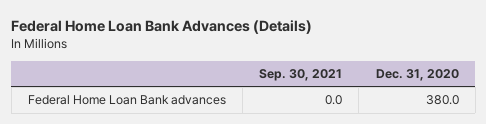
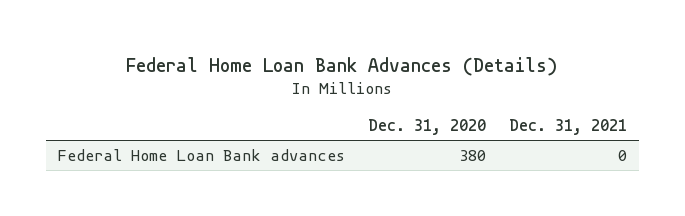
[259,68,343,81] Sep. 30, 2021 -> none
none -> [509,119,628,136] Dec. 31, 2021
[425,95,459,106] 380.0 -> [459,150,487,162] 380

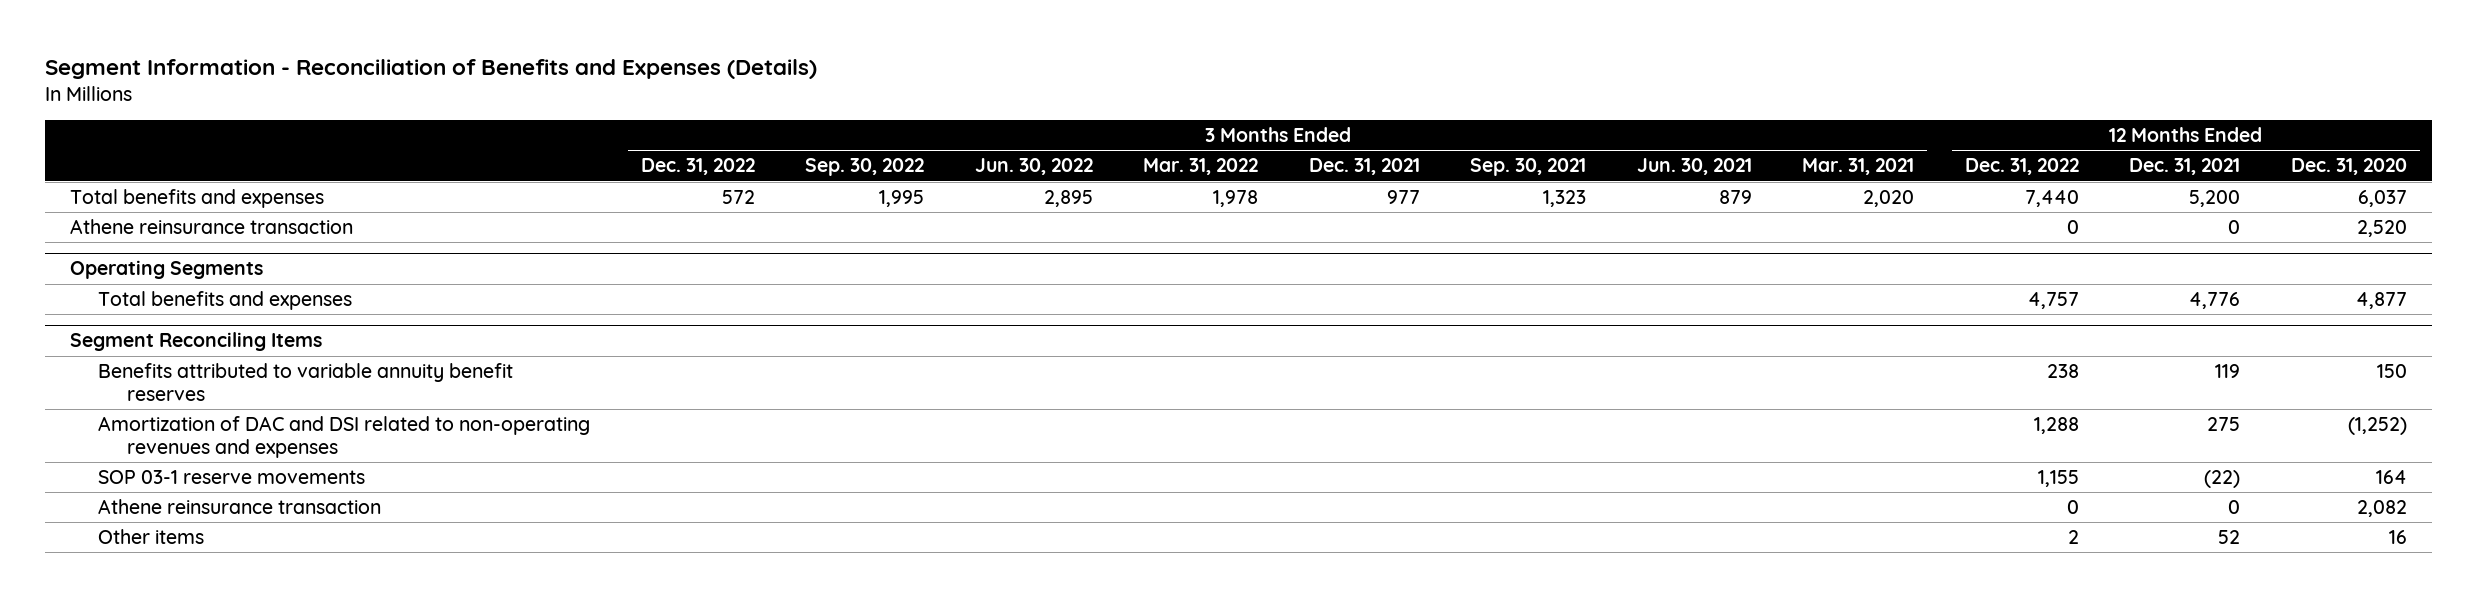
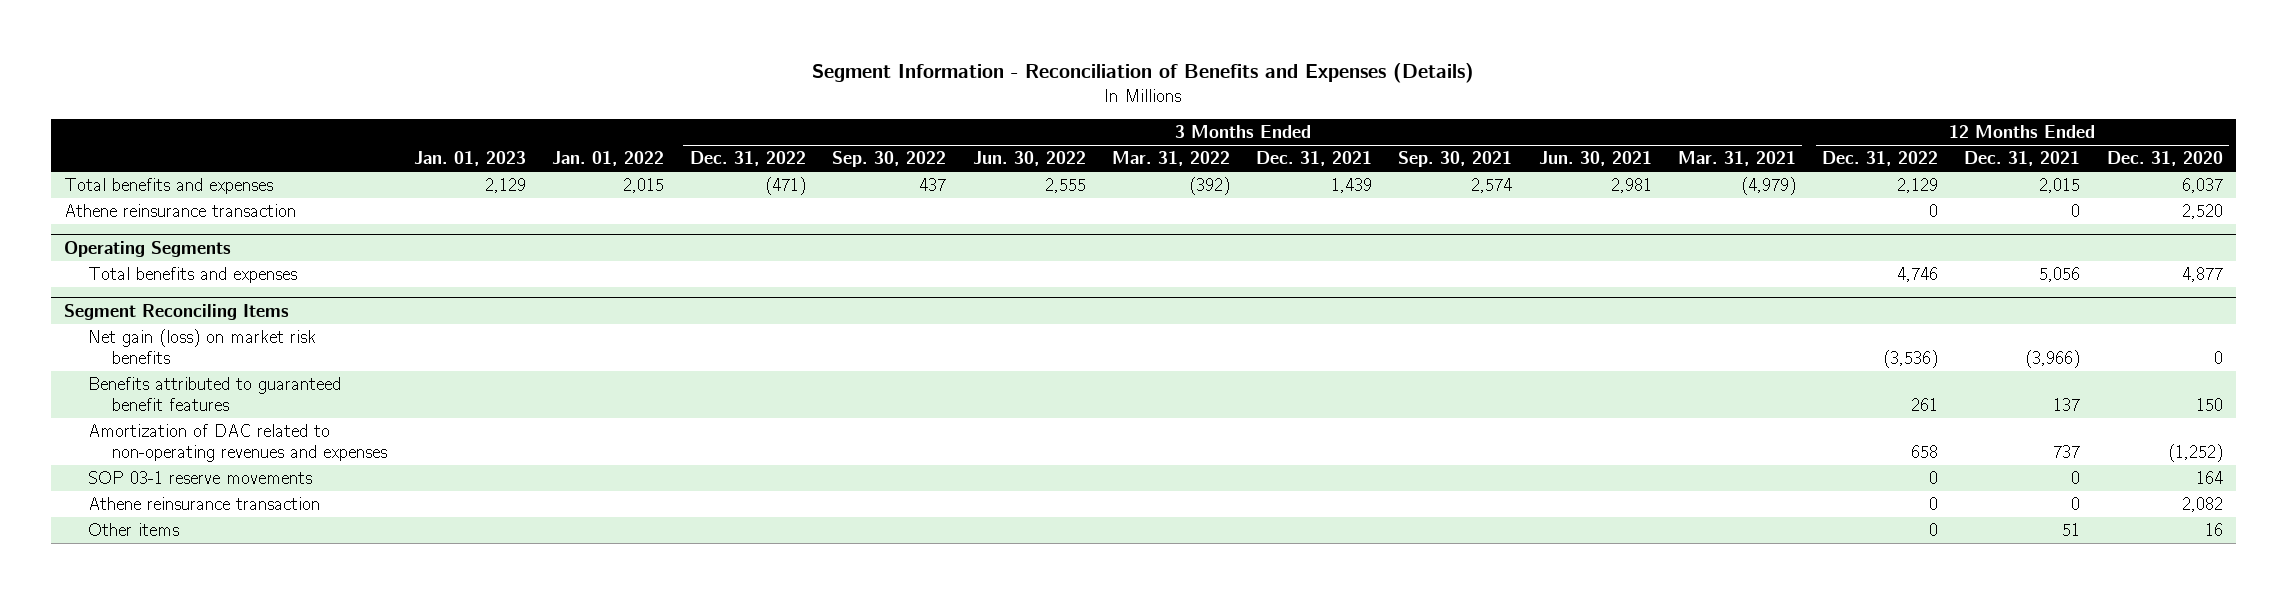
none -> [413,151,526,167] Jan. 01, 2023
none -> [551,151,664,167] Jan. 01, 2022
[721,189,755,204] 572 -> [765,177,807,196] (471)
[879,189,925,207] 1,995 -> [919,178,947,192] 437
[1043,189,1093,207] 2,895 -> [1044,178,1086,194] 2,555
[1213,189,1259,207] 1,978 -> [1188,177,1230,196] (392)
[1386,189,1420,204] 977 -> [1331,178,1373,194] 1,439
[1543,189,1587,207] 1,323 -> [1471,178,1513,194] 2,574
[1718,189,1752,204] 879 -> [1610,178,1652,194] 2,981
[1863,189,1915,207] 2,020 -> [1740,177,1796,196] (4,979)
[2024,189,2079,207] 7,440 -> [1897,178,1939,194] 2,129
[2189,189,2241,207] 5,200 -> [2039,178,2081,194] 2,015
[2027,291,2079,309] 4,757 -> [1897,267,1939,283] 4,746
[2189,291,2241,309] 4,776 -> [2039,267,2081,283] 5,056
none -> [88,329,317,365] Net gain (loss) on market risk benefits
[98,362,514,401] Benefits attributed to variable annuity benefit reserves -> [88,377,342,412] Benefits attributed to guaranteed benefit features
[2046,363,2079,378] 238 -> [1911,398,1939,412] 261
[2215,363,2241,378] 119 -> [2053,398,2081,412] 137
[98,415,591,458] Amortization of DAC and DSI related to non-operating revenues and expenses -> [88,424,388,463] Amortization of DAC related to non-operating revenues and expenses
[2033,416,2079,434] 1,288 -> [1911,445,1939,459] 658
[2207,416,2241,431] 275 -> [2053,445,2081,459] 737
[2037,469,2079,487] 1,155 -> [1929,471,1939,485] 0
[2204,469,2241,488] (22) -> [2071,471,2081,485] 0
[2067,529,2079,544] 2 -> [1929,523,1939,537] 0
[2218,529,2241,544] 52 -> [2062,523,2081,537] 51

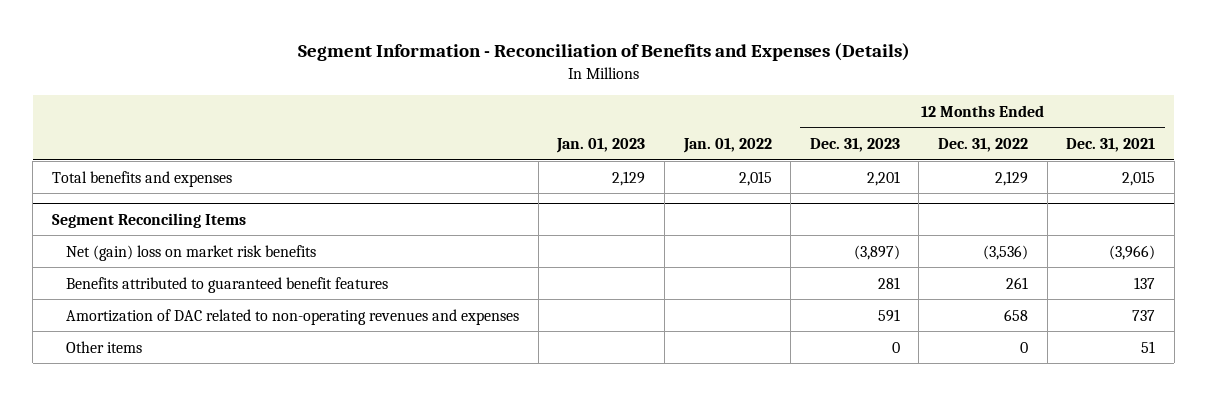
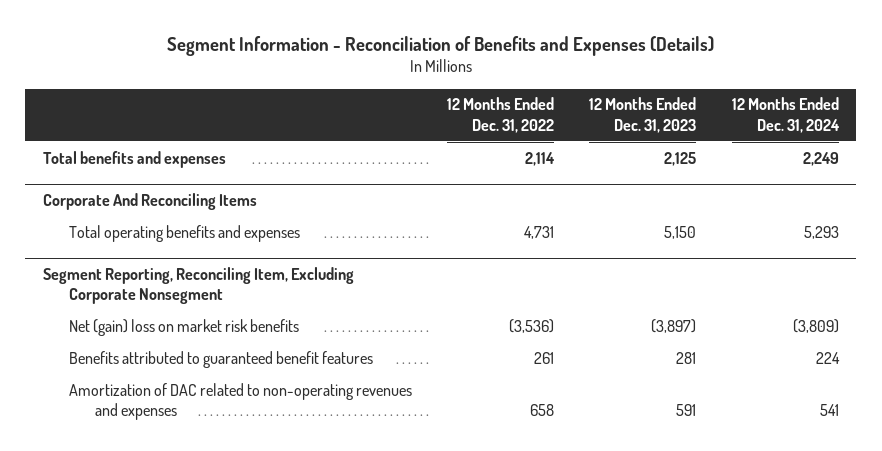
[556,137,646,153] Jan. 01, 2023 -> none
[682,137,772,153] Jan. 01, 2022 -> none
[1066,137,1156,152] Dec. 31, 2021 -> none
none -> [731,97,840,133] 12 Months Ended Dec. 31, 2024
[866,170,900,186] 2,201 -> [664,151,697,166] 2,125
[995,170,1029,186] 2,129 -> [525,151,556,166] 2,114
none -> [42,193,257,211] Corporate And Reconciling Items
none -> [68,224,300,242] Total operating benefits and expenses
[51,212,246,228] Segment Reconciling Items -> [42,267,354,305] Segment Reporting, Reconciling Item, Excluding Corporate Nonsegment
[66,340,143,353] Other items -> none

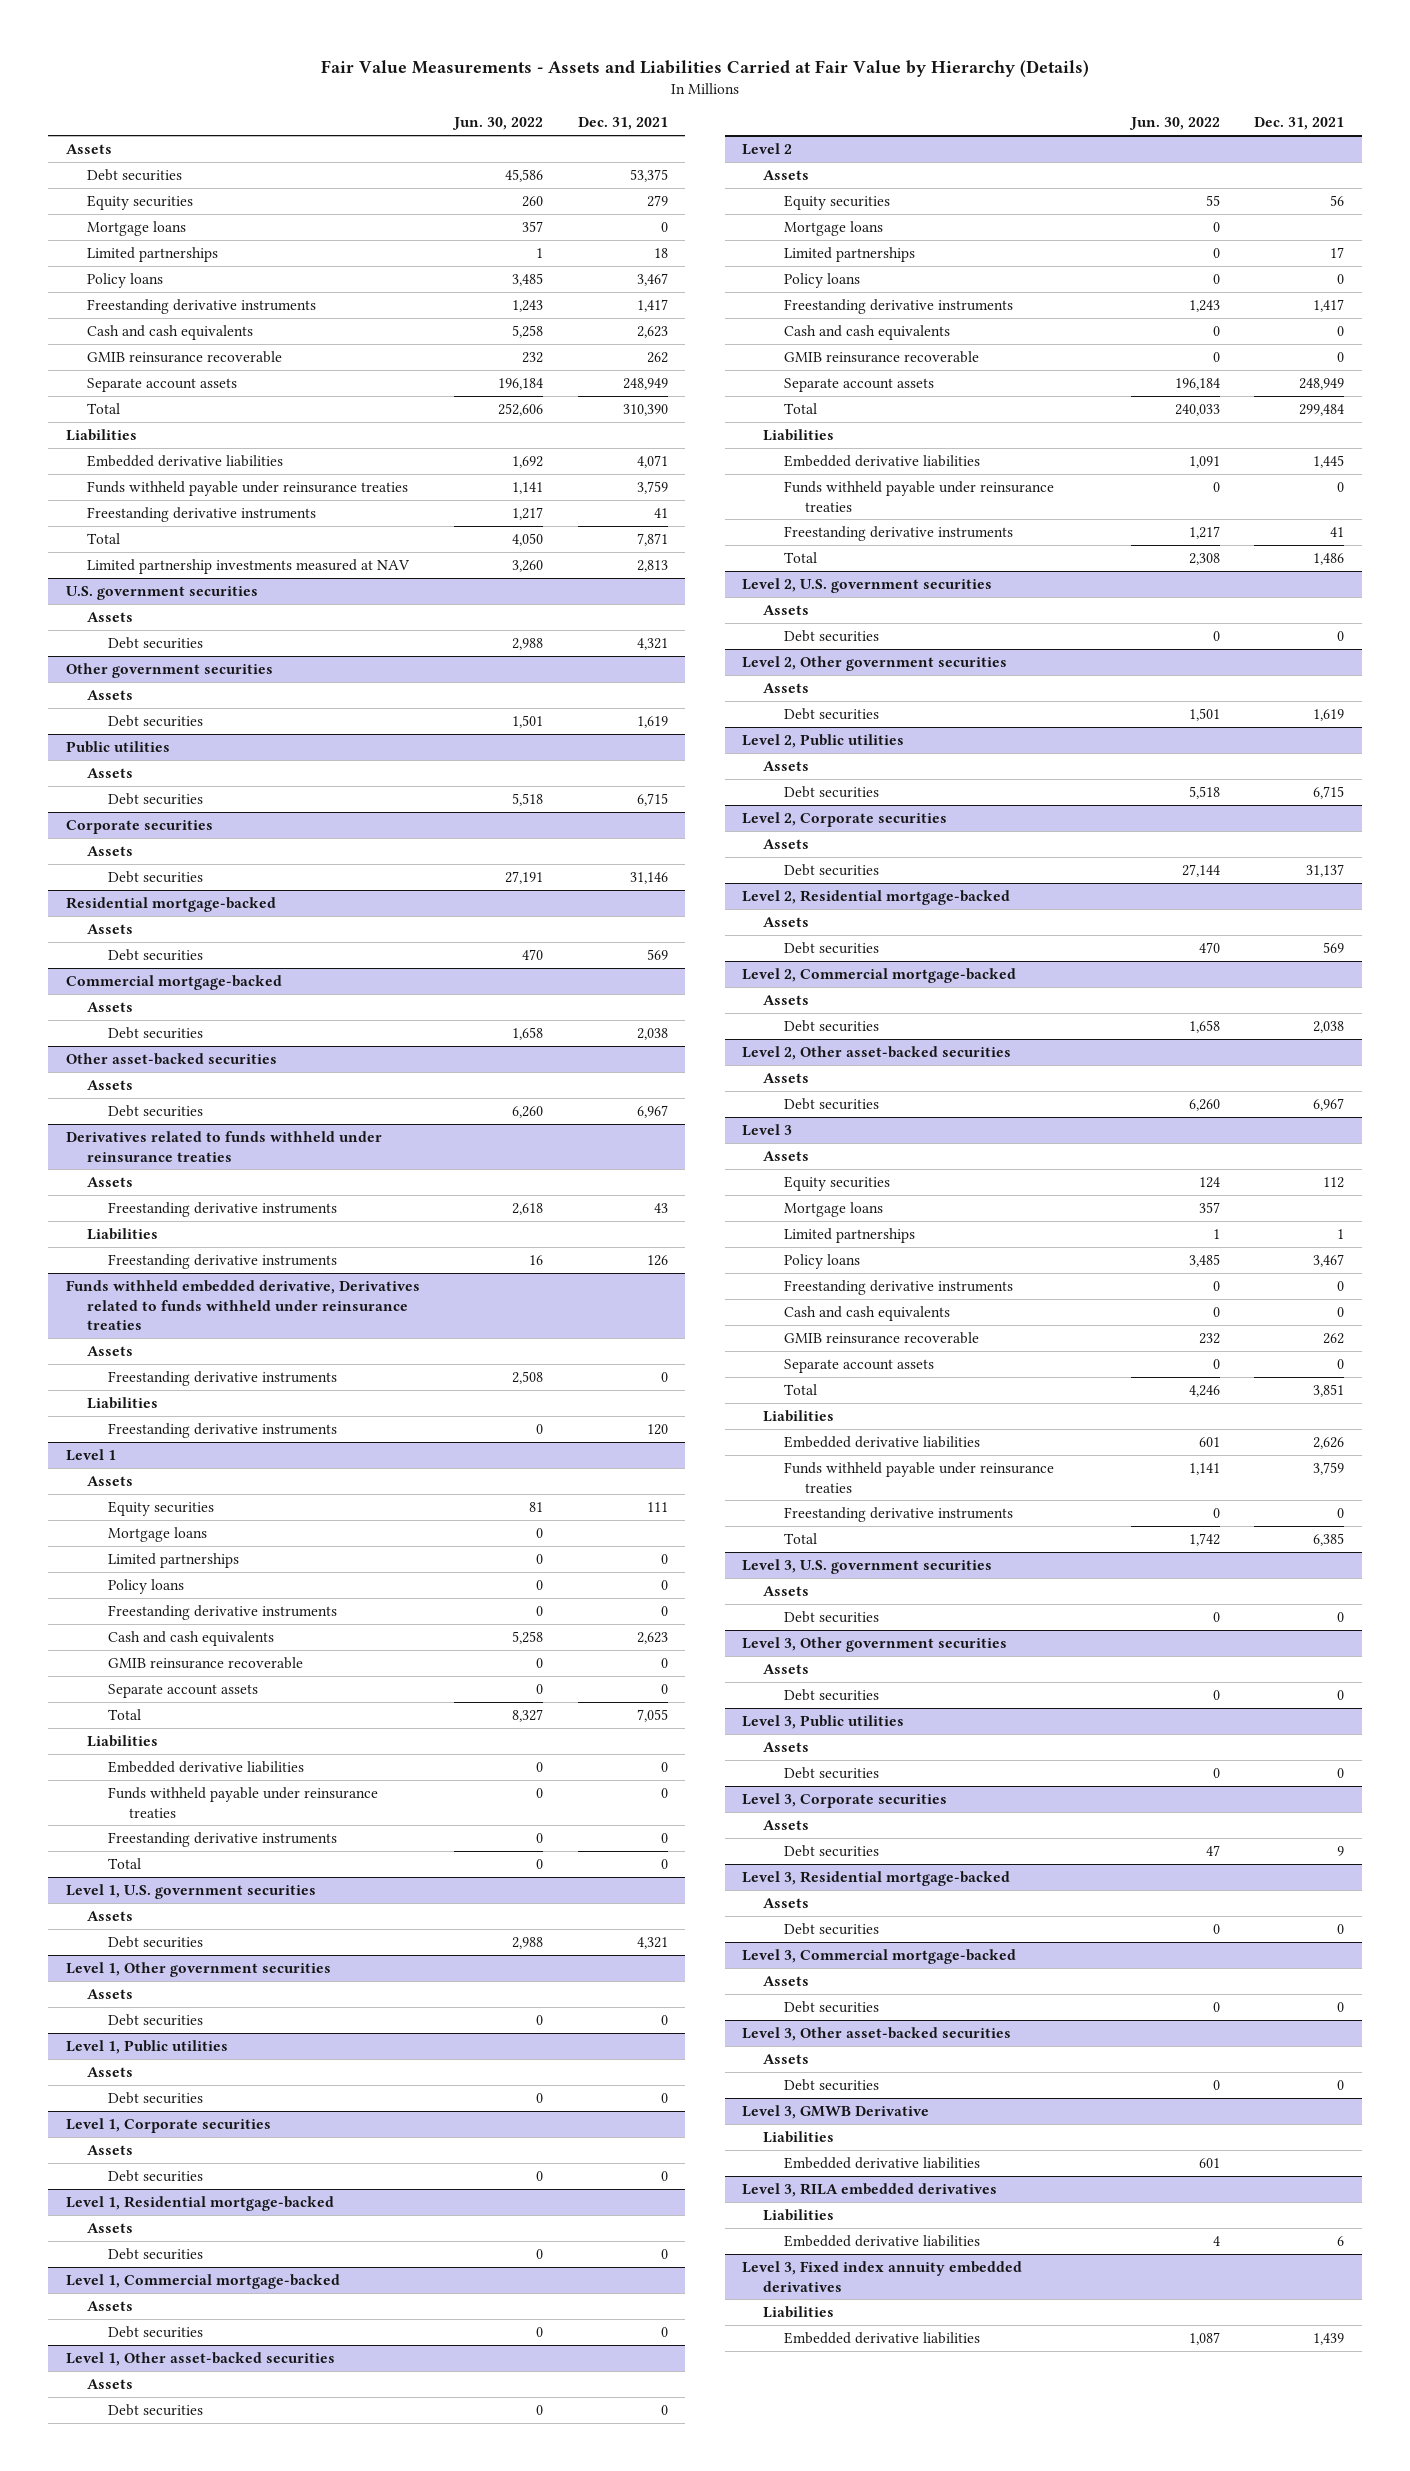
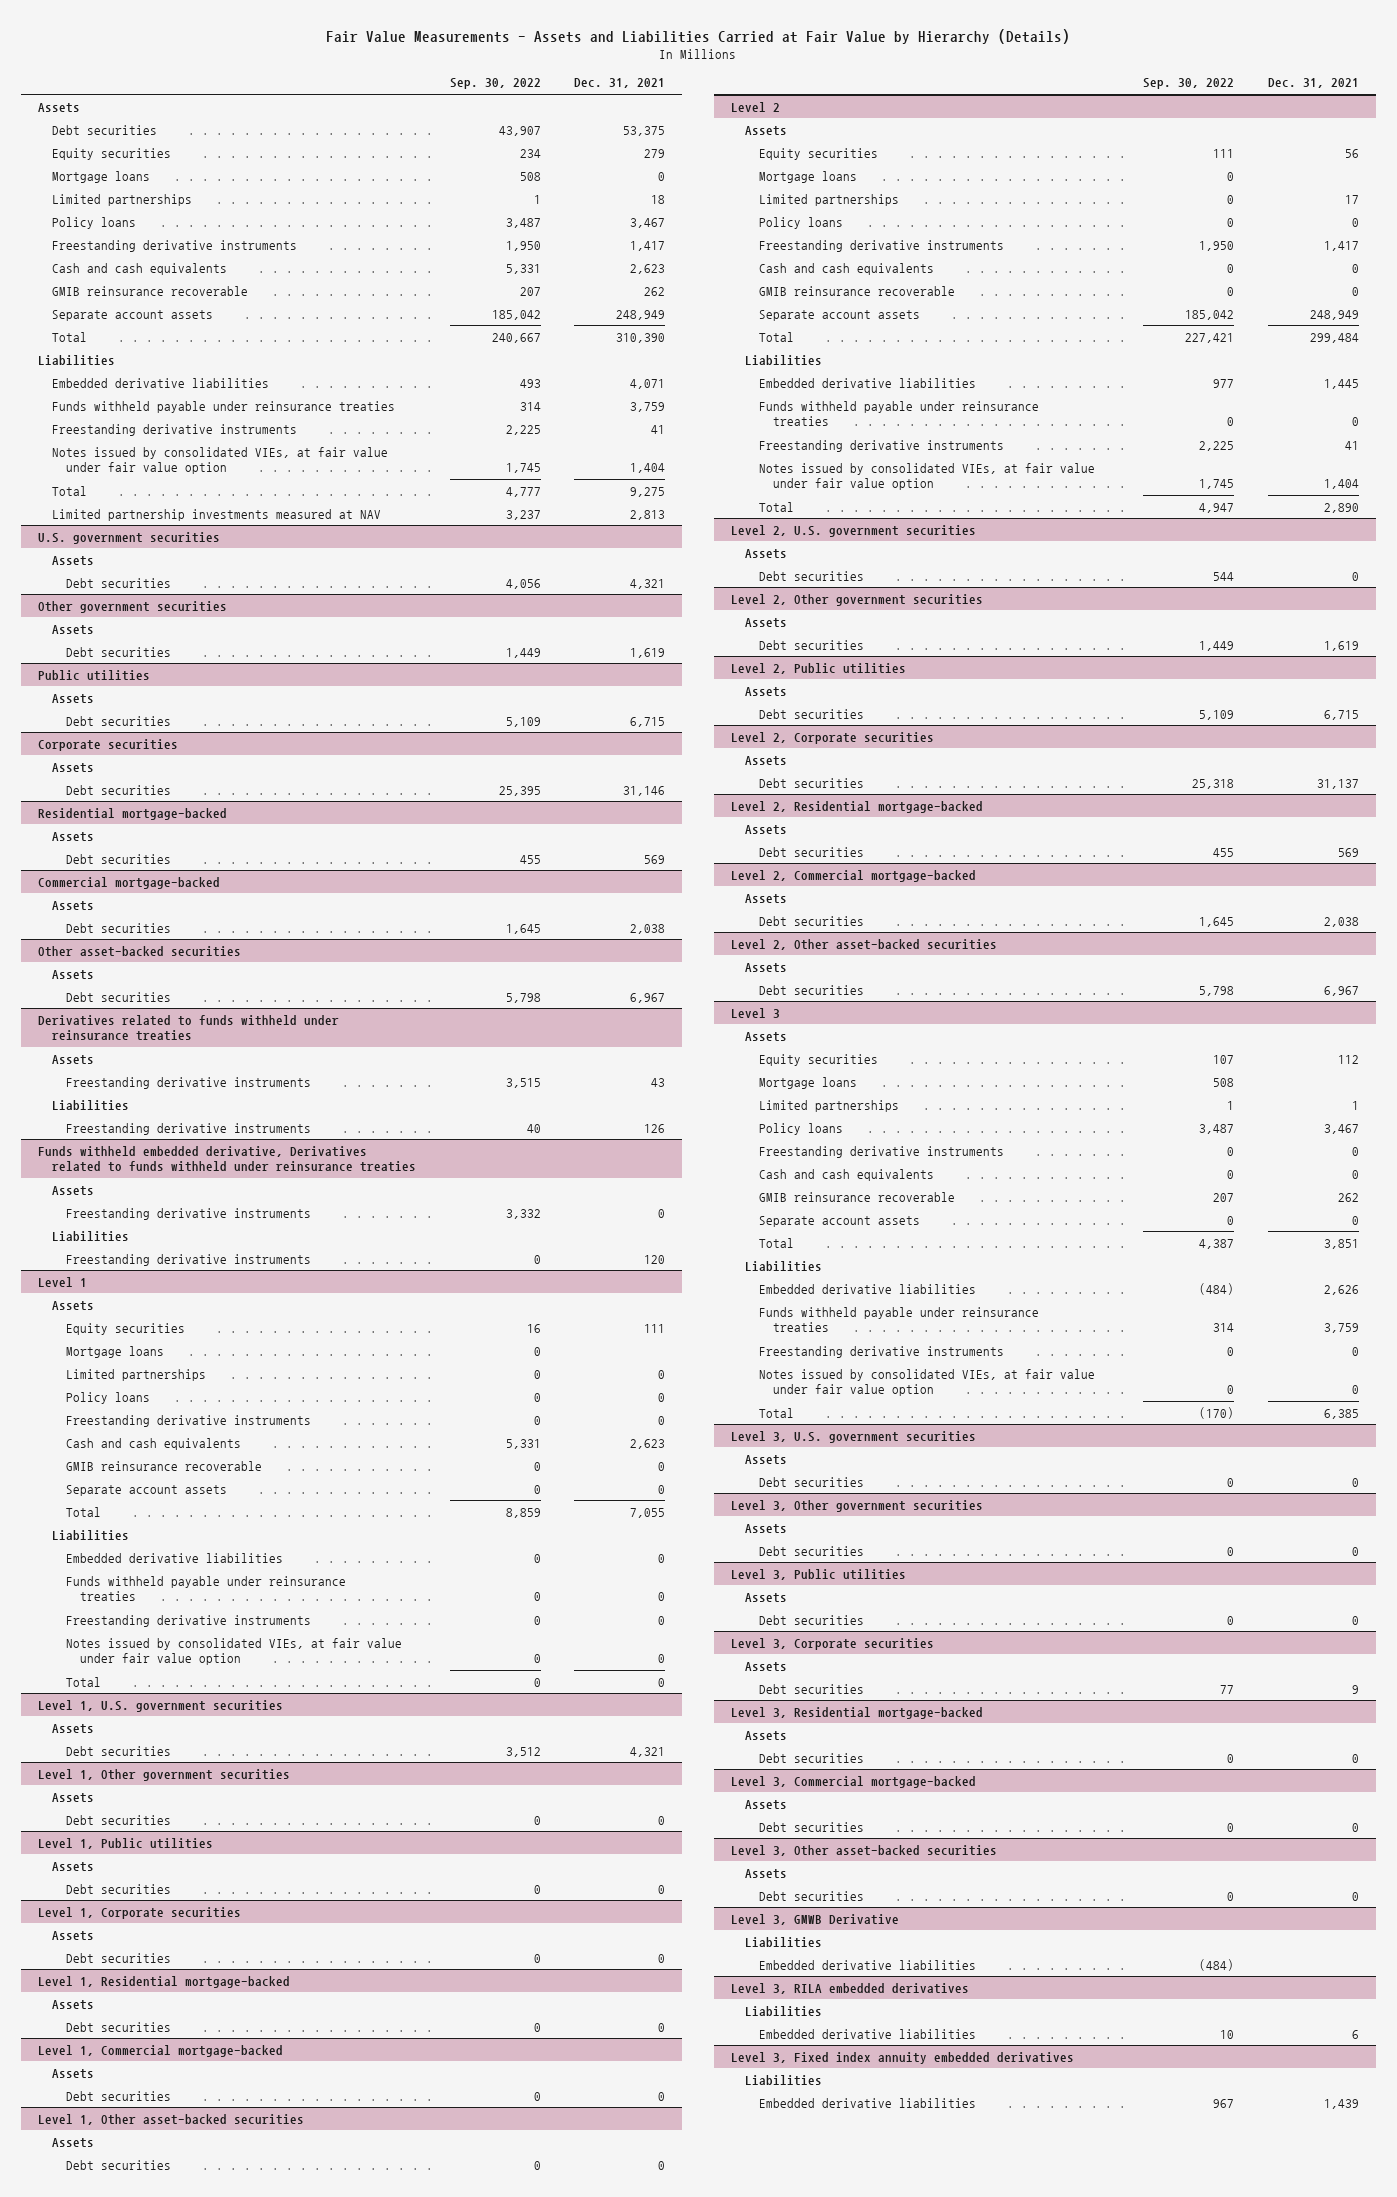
[452,117,544,131] Jun. 30, 2022 -> none
none -> [449,78,541,90] Sep. 30, 2022
none -> [51,446,388,475] Notes issued by consolidated VIEs, at fair value under fair value option
[637,532,669,546] 7,871 -> [630,486,666,497] 9,275
none -> [65,1637,402,1666] Notes issued by consolidated VIEs, at fair value under fair value option
none -> [758,462,1095,491] Notes issued by consolidated VIEs, at fair value under fair value option
[1313,552,1345,565] 1,486 -> [1323,502,1359,513] 2,890
none -> [758,1368,1095,1397] Notes issued by consolidated VIEs, at fair value under fair value option

